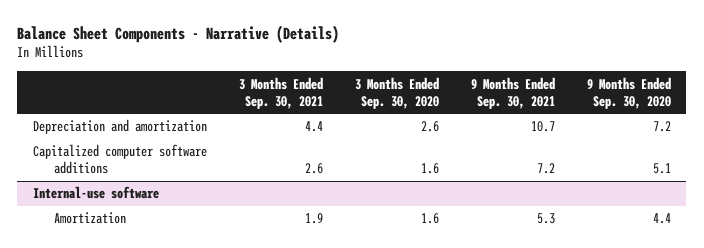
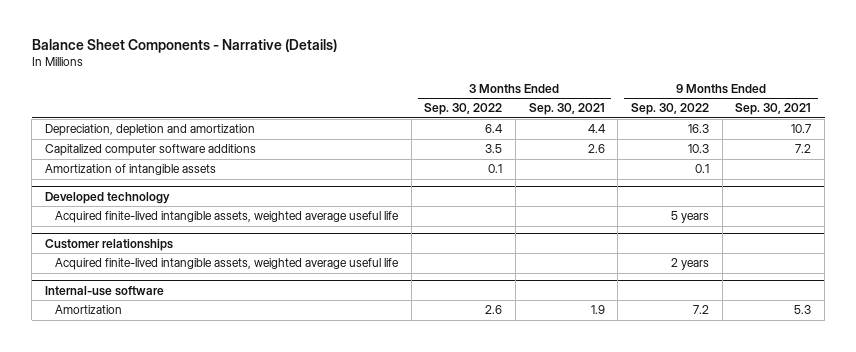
[354,76,439,109] 3 Months Ended Sep. 30, 2020 -> none
[586,76,671,109] 9 Months Ended Sep. 30, 2020 -> none
none -> [424,103,503,116] Sep. 30, 2022
none -> [631,103,710,116] Sep. 30, 2022
[33,119,208,135] Depreciation and amortization -> [44,124,255,137] Depreciation, depletion and amortization
none -> [44,164,216,176] Amortization of intangible assets
none -> [44,191,170,204] Developed technology
none -> [54,211,399,224] Acquired finite-lived intangible assets, weighted average useful life
none -> [44,238,173,251] Customer relationships
none -> [54,258,399,271] Acquired finite-lived intangible assets, weighted average useful life

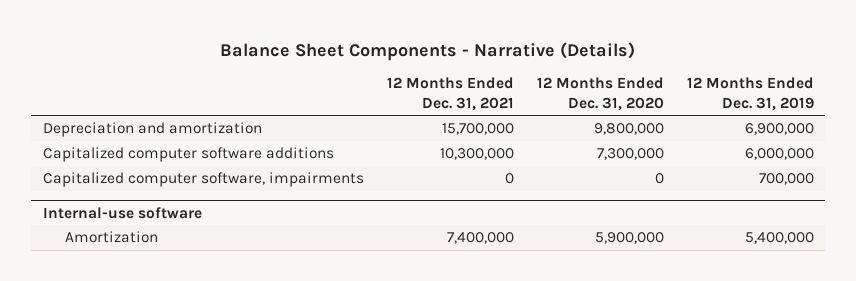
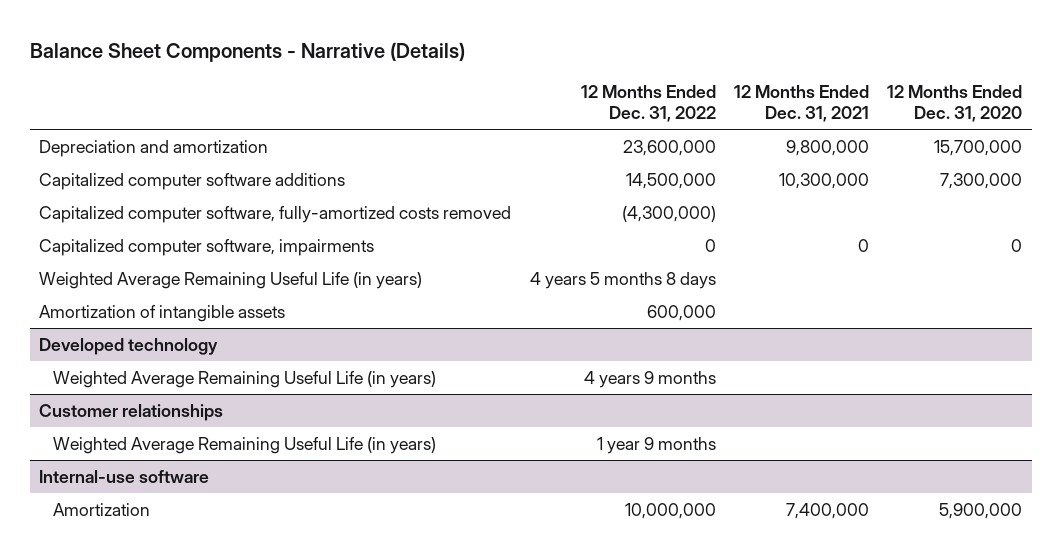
[686,77,814,111] 12 Months Ended Dec. 31, 2019 -> none
none -> [580,84,716,123] 12 Months Ended Dec. 31, 2022
[441,123,514,136] 15,700,000 -> [786,139,870,156] 9,800,000
[593,123,664,136] 9,800,000 -> [934,139,1023,156] 15,700,000
none -> [39,205,512,223] Capitalized computer software, fully-amortized costs removed
none -> [39,271,423,289] Weighted Average Remaining Useful Life (in years)
none -> [39,304,286,322] Amortization of intangible assets
none -> [39,337,219,355] Developed technology
none -> [53,370,437,388] Weighted Average Remaining Useful Life (in years)
none -> [39,403,224,421] Customer relationships
none -> [53,436,437,454] Weighted Average Remaining Useful Life (in years)

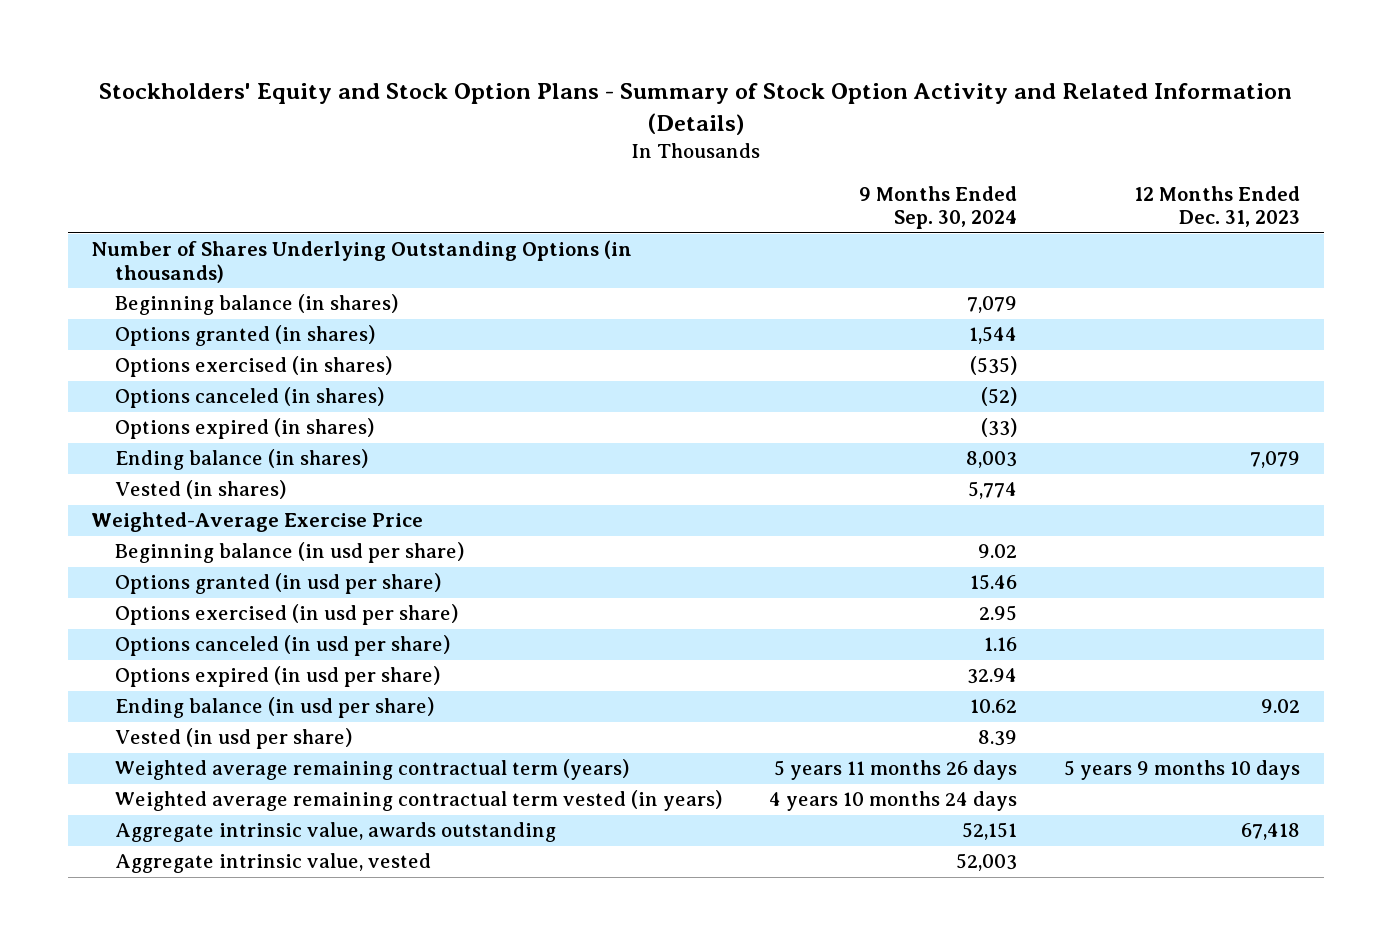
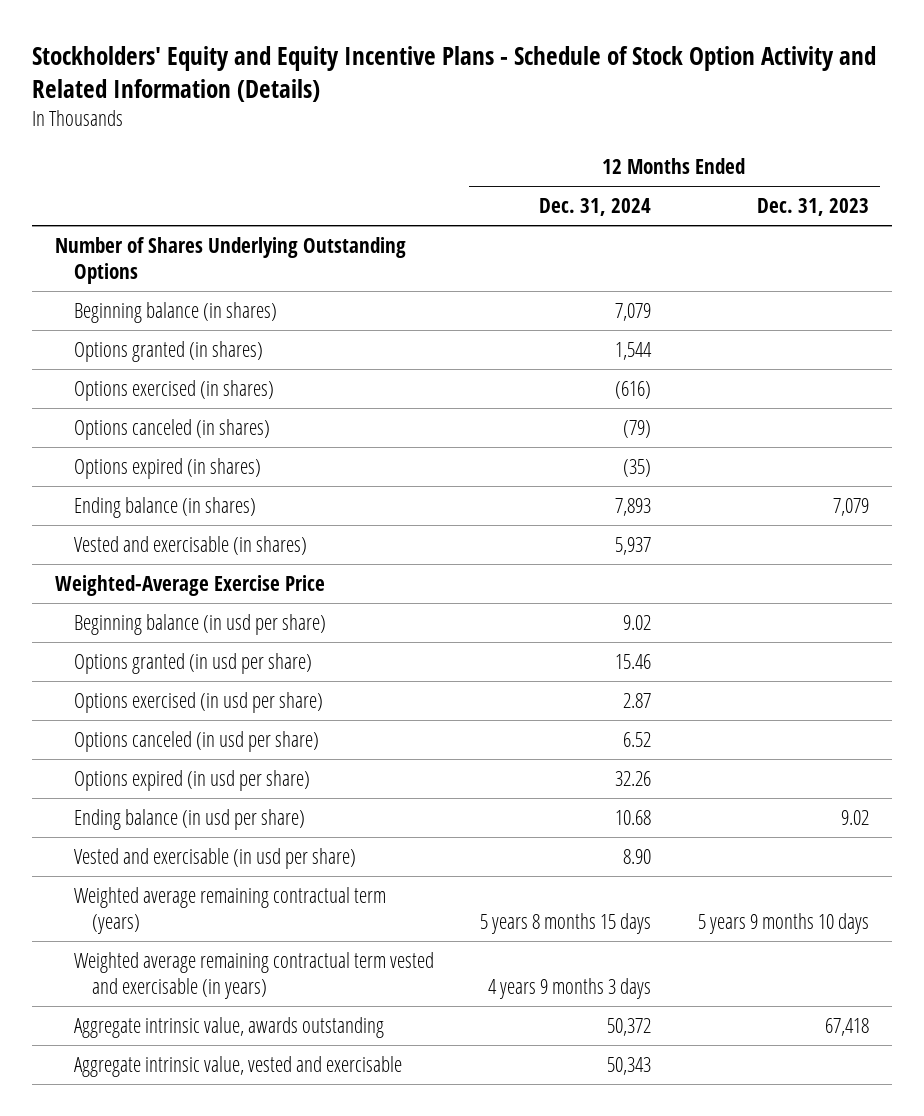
[98,83,1292,135] Stockholders' Equity and Stock Option Plans - Summary of Stock Option Activity and Related Information (Details) -> [32,45,877,102] Stockholders' Equity and Equity Incentive Plans - Schedule of Stock Option Activity and Related Information (Details)
[858,185,1017,230] 9 Months Ended Sep. 30, 2024 -> none
none -> [539,198,652,217] Dec. 31, 2024
[91,240,633,283] Number of Shares Underlying Outstanding Options (in thousands) -> [55,236,407,285] Number of Shares Underlying Outstanding Options
[114,480,286,500] Vested (in shares) -> [73,535,307,555] Vested and exercisable (in shares)
[114,728,352,750] Vested (in usd per share) -> [73,847,356,869] Vested and exercisable (in usd per share)
[114,790,722,812] Weighted average remaining contractual term vested (in years) -> [73,951,434,1000] Weighted average remaining contractual term vested and exercisable (in years)
[114,853,431,874] Aggregate intrinsic value, vested -> [73,1055,402,1077] Aggregate intrinsic value, vested and exercisable

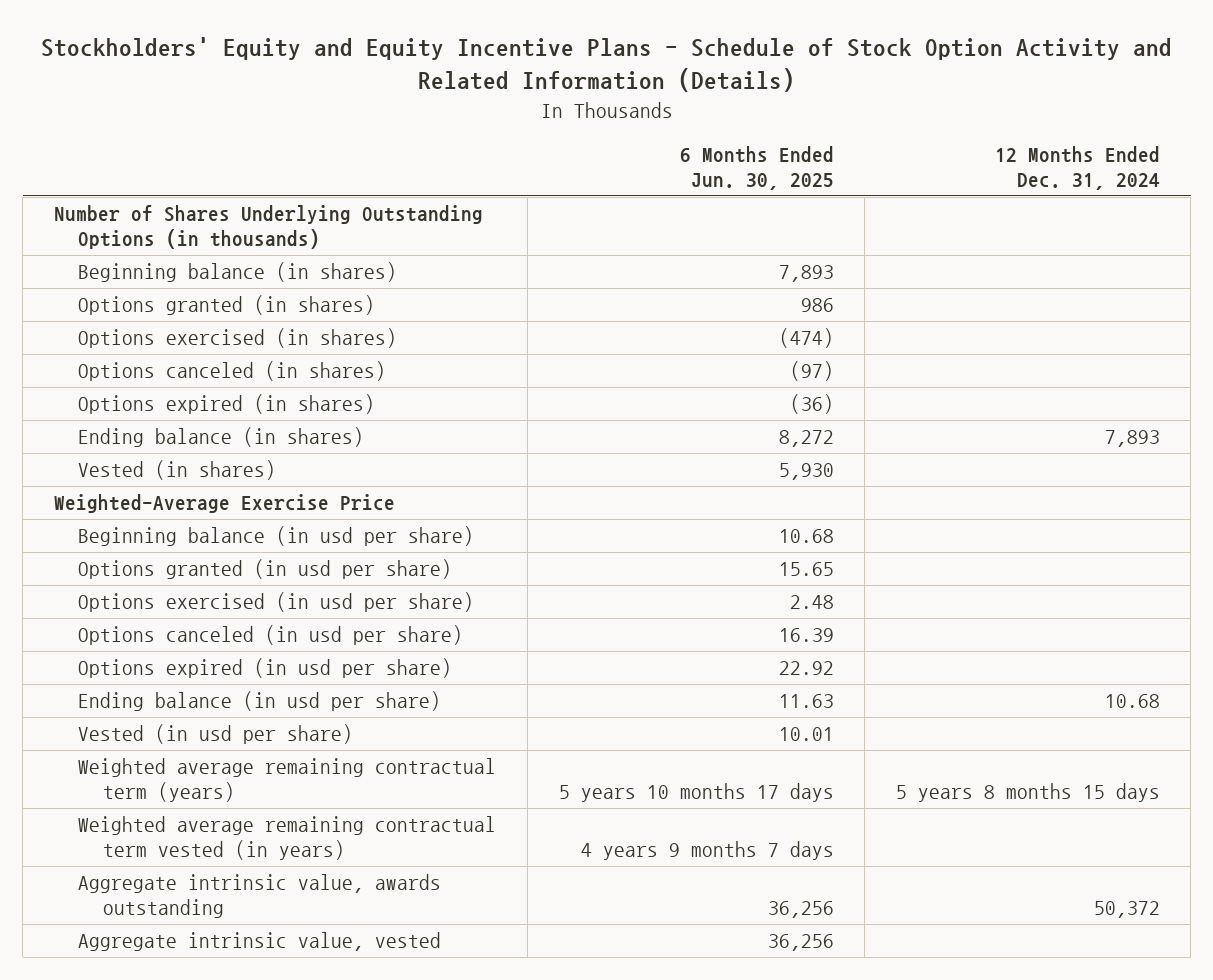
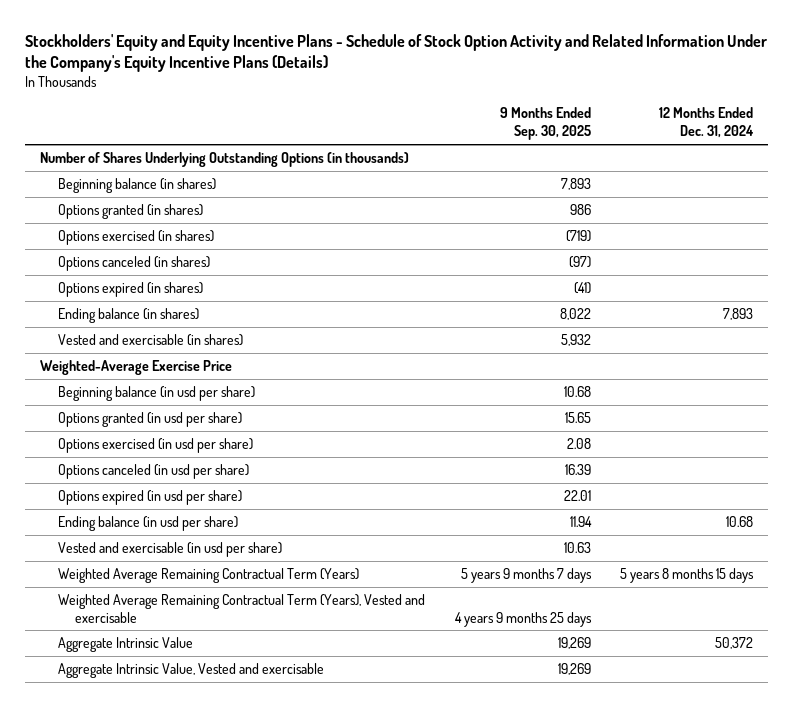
[40,37,1172,93] Stockholders' Equity and Equity Incentive Plans - Schedule of Stock Option Activity and Related Information (Details) -> [25,33,768,73] Stockholders' Equity and Equity Incentive Plans - Schedule of Stock Option Activity and Related Information Under the Company's Equity Incentive Plans (Details)
[679,146,834,190] 6 Months Ended Jun. 30, 2025 -> none
none -> [499,107,591,141] 9 Months Ended Sep. 30, 2025
[78,460,277,481] Vested (in shares) -> [57,333,243,346] Vested and exercisable (in shares)
[78,724,354,745] Vested (in usd per share) -> [57,541,282,557] Vested and exercisable (in usd per share)
[78,758,497,802] Weighted average remaining contractual term (years) -> [57,567,359,583] Weighted Average Remaining Contractual Term (Years)
[78,816,497,860] Weighted average remaining contractual term vested (in years) -> [57,593,425,623] Weighted Average Remaining Contractual Term (Years), Vested and exercisable
[78,874,442,918] Aggregate intrinsic value, awards outstanding -> [57,636,193,652] Aggregate Intrinsic Value
[78,932,442,952] Aggregate intrinsic value, vested -> [57,662,324,678] Aggregate Intrinsic Value, Vested and exercisable

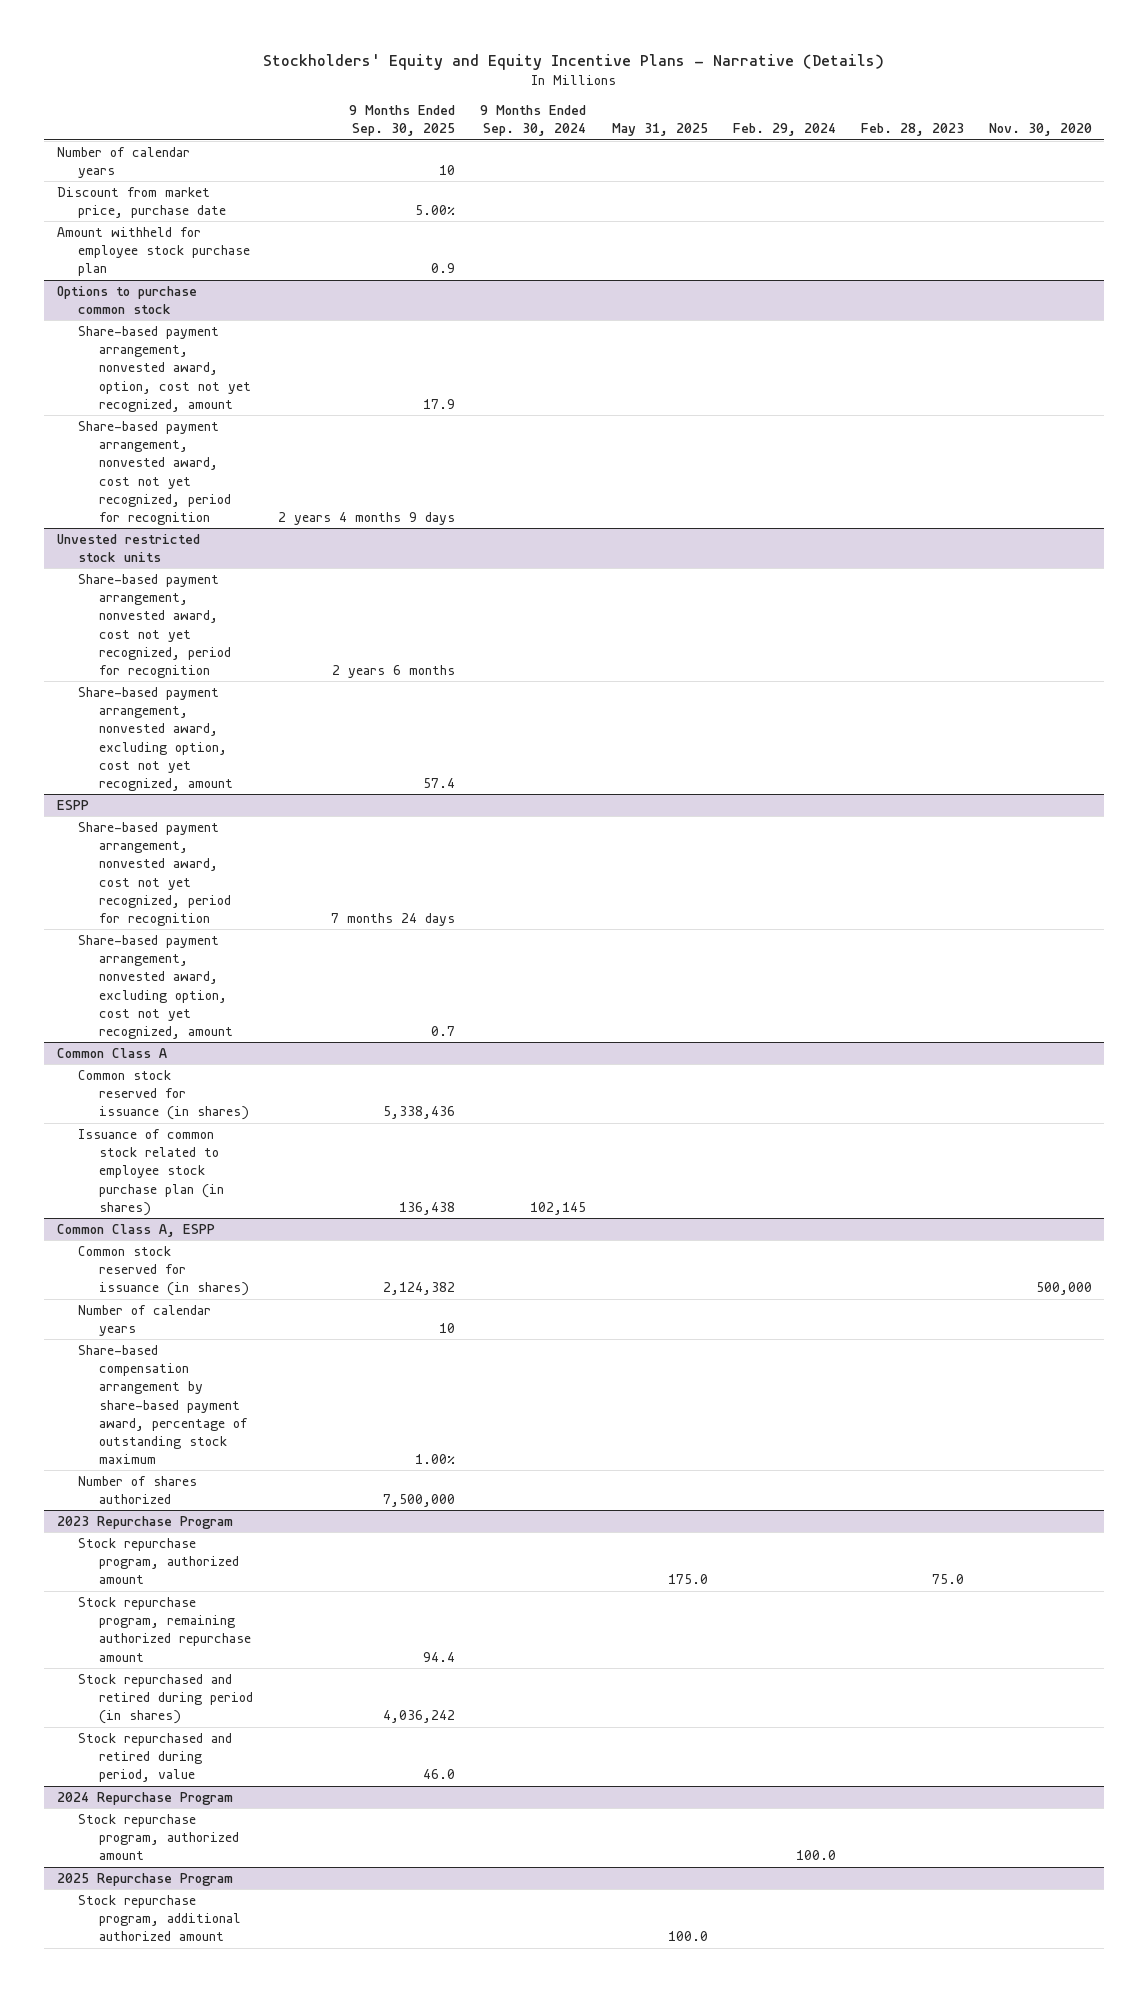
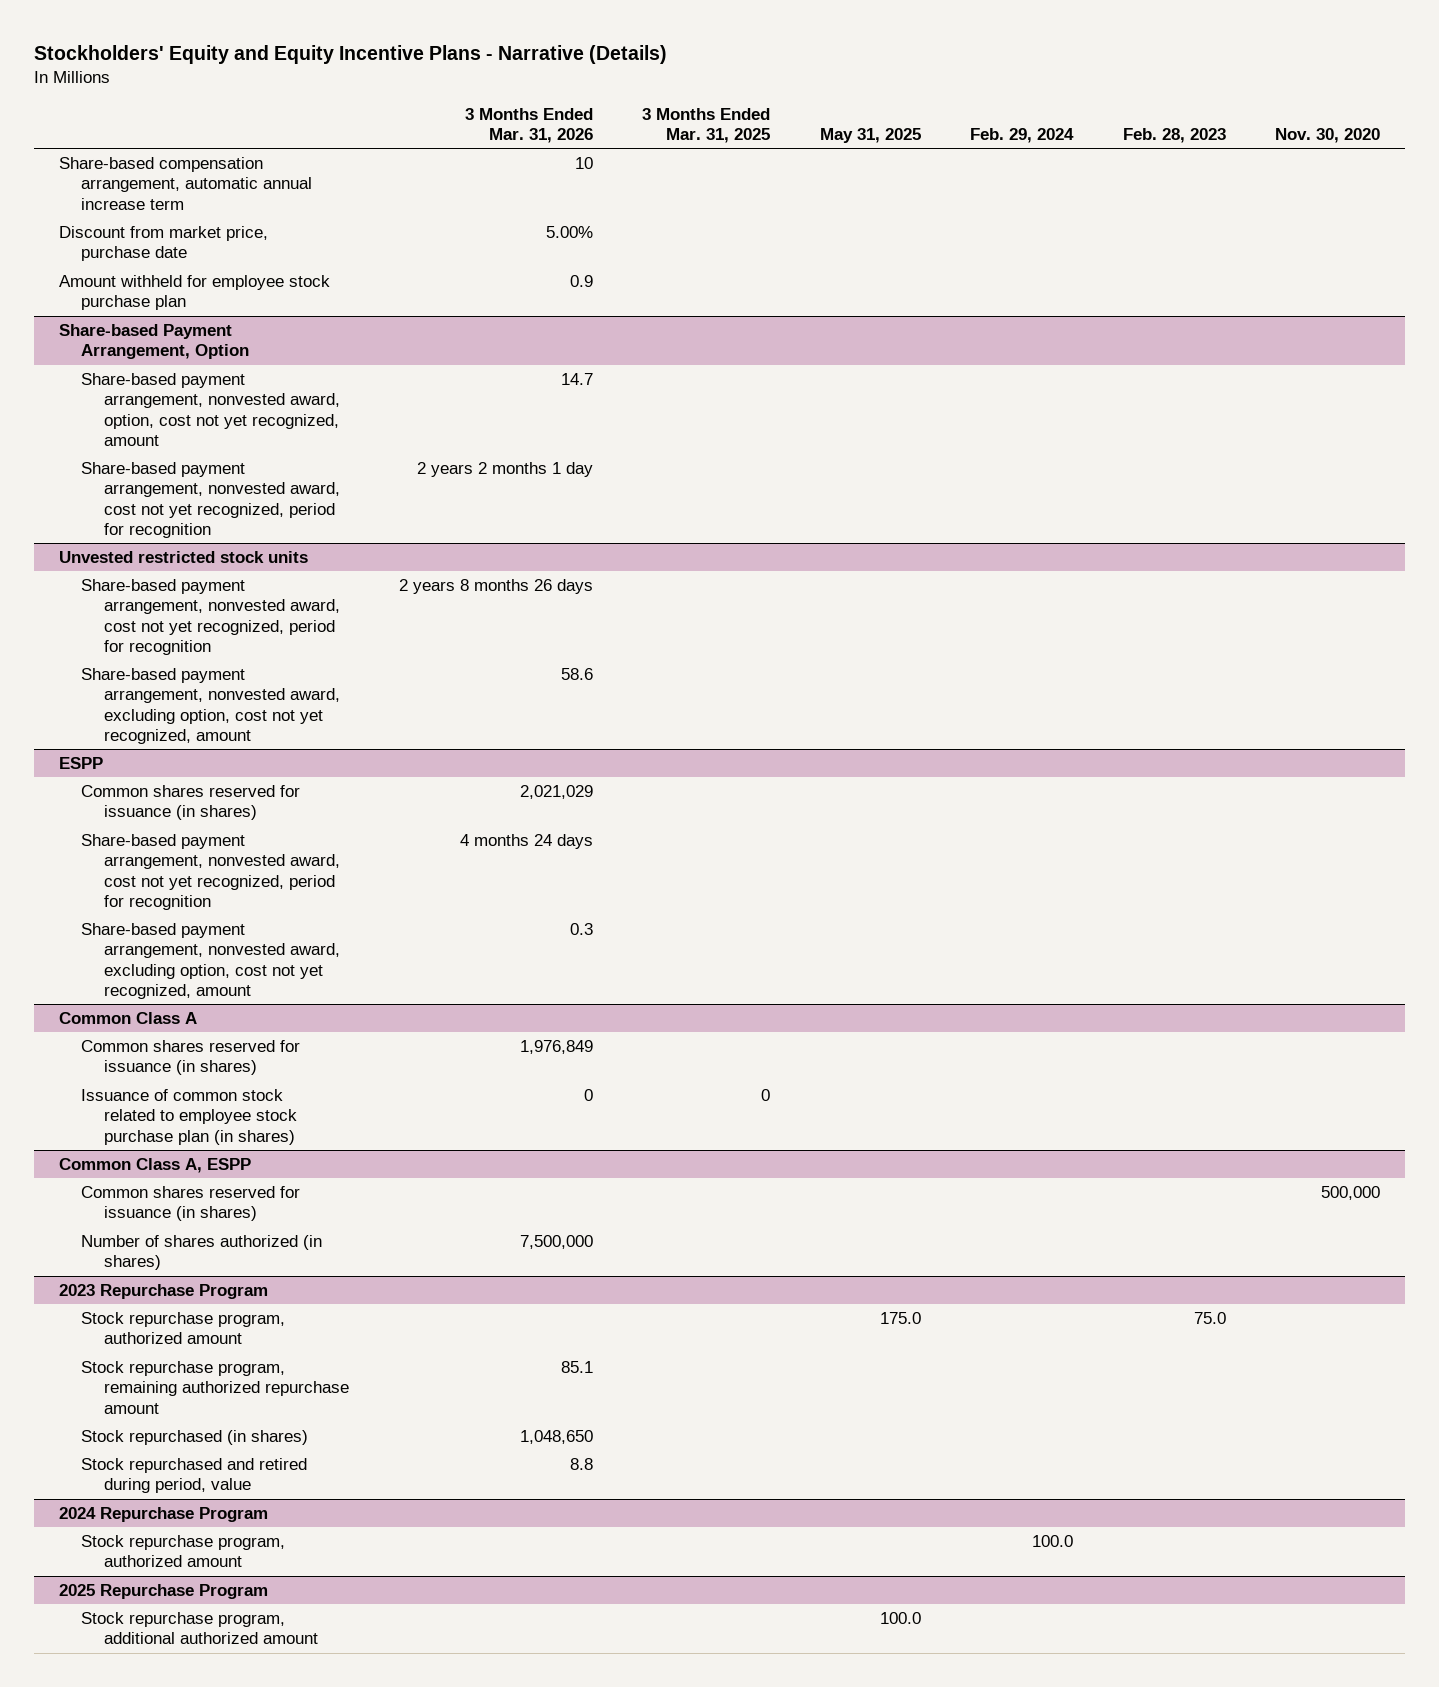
[349,105,456,137] 9 Months Ended Sep. 30, 2025 -> none
[480,105,587,137] 9 Months Ended Sep. 30, 2024 -> none
none -> [464,107,593,144] 3 Months Ended Mar. 31, 2026
none -> [642,107,771,144] 3 Months Ended Mar. 31, 2025
[56,146,190,179] Number of calendar years -> [58,157,313,210] Share-based compensation arrangement, automatic annual increase term
[56,285,197,315] Options to purchase common stock -> [58,324,250,360] Share-based Payment Arrangement, Option
none -> [81,785,301,821] Common shares reserved for issuance (in shares)
[77,1069,250,1121] Common stock reserved for issuance (in shares) -> [81,1040,301,1076] Common shares reserved for issuance (in shares)
[77,1304,211,1337] Number of calendar years -> none
[77,1344,249,1465] Share-based compensation arrangement by share-based payment award, percentage of outstanding stock maximum -> none
[77,1245,250,1297] Common stock reserved for issuance (in shares) -> [81,1186,301,1222] Common shares reserved for issuance (in shares)
[77,1475,197,1505] Number of shares authorized -> [81,1235,323,1271] Number of shares authorized (in shares)
[77,1673,254,1725] Stock repurchased and retired during period (in shares) -> [81,1430,309,1446] Stock repurchased (in shares)

